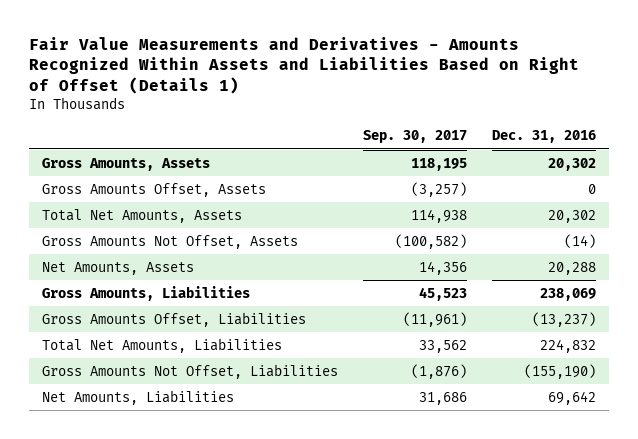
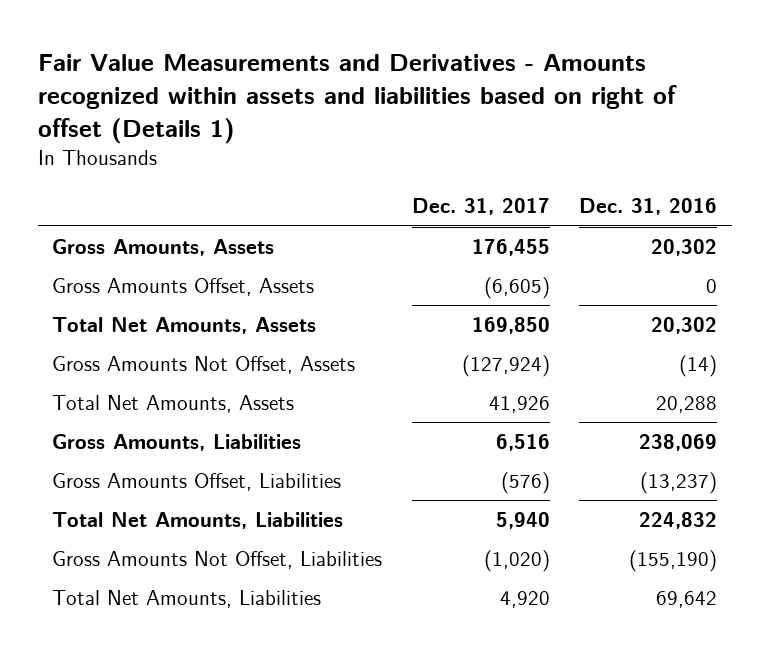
[29,36,580,95] Fair Value Measurements and Derivatives - Amounts Recognized Within Assets and Liabilities Based on Right of Offset (Details 1) -> [37,53,677,144] Fair Value Measurements and Derivatives - Amounts recognized within assets and liabilities based on right of offset (Details 1)
[362,130,467,144] Sep. 30, 2017 -> none
none -> [411,198,550,216] Dec. 31, 2017
[41,261,194,275] Net Amounts, Assets -> [52,395,295,414] Total Net Amounts, Assets
[41,389,234,405] Net Amounts, Liabilities -> [52,590,322,609] Total Net Amounts, Liabilities

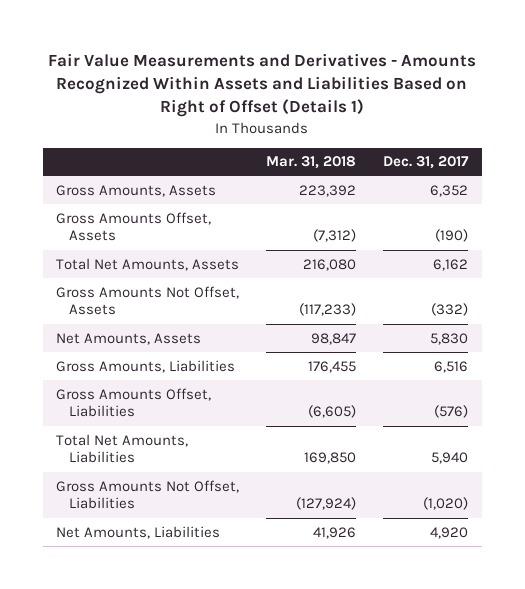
[37,53,677,144] Fair Value Measurements and Derivatives - Amounts recognized within assets and liabilities based on right of offset (Details 1) -> [48,52,477,118] Fair Value Measurements and Derivatives - Amounts Recognized Within Assets and Liabilities Based on Right of Offset (Details 1)
[579,198,718,216] Dec. 31, 2016 -> none
none -> [266,156,357,170] Mar. 31, 2018
[471,239,550,257] 176,455 -> [430,184,469,197] 6,352
[483,277,550,300] (6,605) -> [435,229,469,243] (190)
[471,317,550,335] 169,850 -> [433,258,469,271] 6,162
[461,355,550,378] (127,924) -> [431,303,469,317] (332)
[52,395,295,414] Total Net Amounts, Assets -> [56,332,202,345] Net Amounts, Assets
[488,396,550,414] 41,926 -> [430,332,469,345] 5,830
[52,590,322,609] Total Net Amounts, Liabilities -> [56,525,221,539] Net Amounts, Liabilities

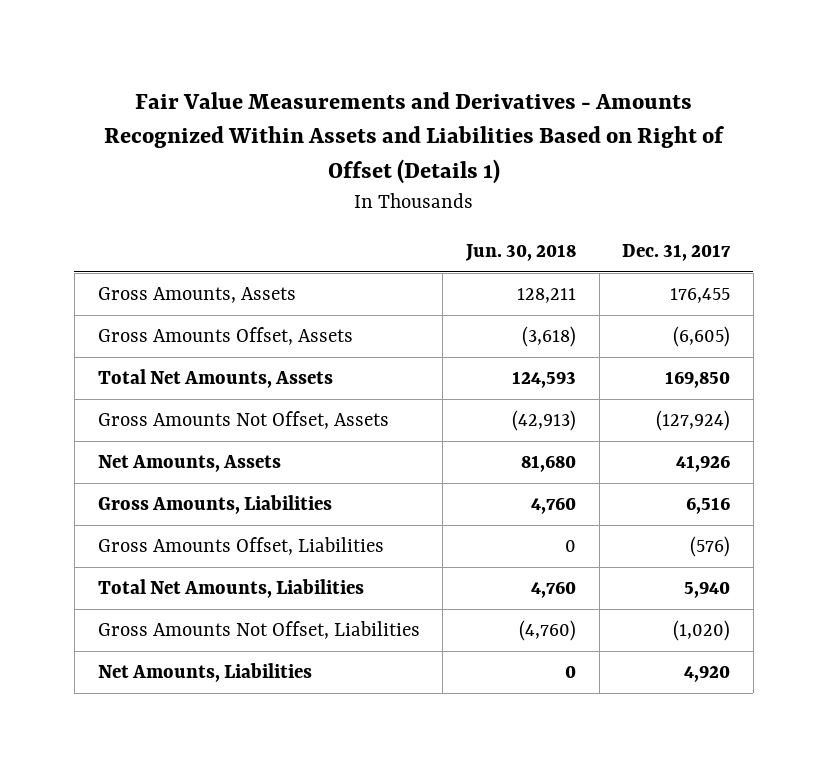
[266,156,357,170] Mar. 31, 2018 -> none
none -> [464,244,576,262] Jun. 30, 2018
[430,184,469,197] 6,352 -> [670,288,731,304] 176,455
[435,229,469,243] (190) -> [673,326,731,348] (6,605)
[433,258,469,271] 6,162 -> [665,371,731,389] 169,850
[431,303,469,317] (332) -> [656,410,731,432] (127,924)
[430,332,469,345] 5,830 -> [676,455,731,473] 41,926

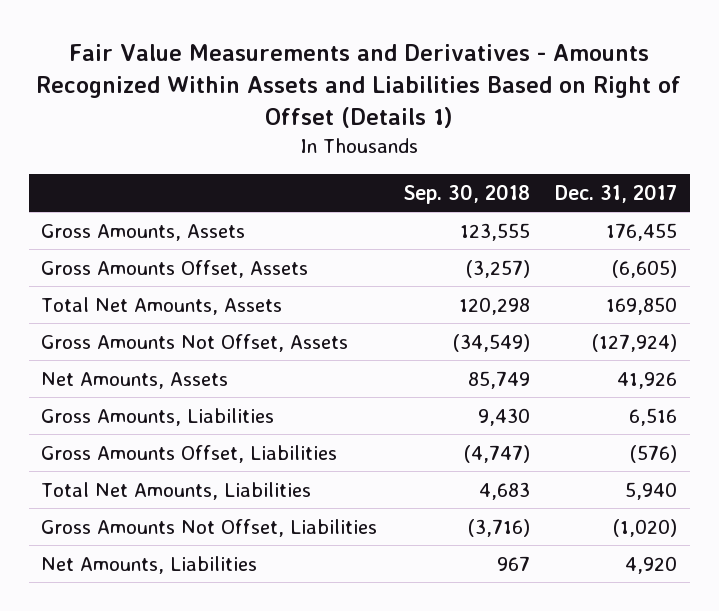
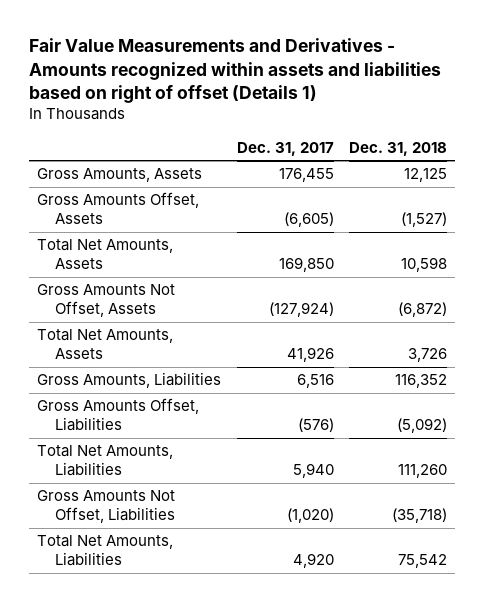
[36,43,682,129] Fair Value Measurements and Derivatives - Amounts Recognized Within Assets and Liabilities Based on Right of Offset (Details 1) -> [28,38,441,104] Fair Value Measurements and Derivatives - Amounts recognized within assets and liabilities based on right of offset (Details 1)
[402,183,530,204] Sep. 30, 2018 -> none
none -> [349,141,448,156] Dec. 31, 2018
[41,371,229,389] Net Amounts, Assets -> [36,329,173,360] Total Net Amounts, Assets
[41,555,258,574] Net Amounts, Liabilities -> [36,535,173,567] Total Net Amounts, Liabilities

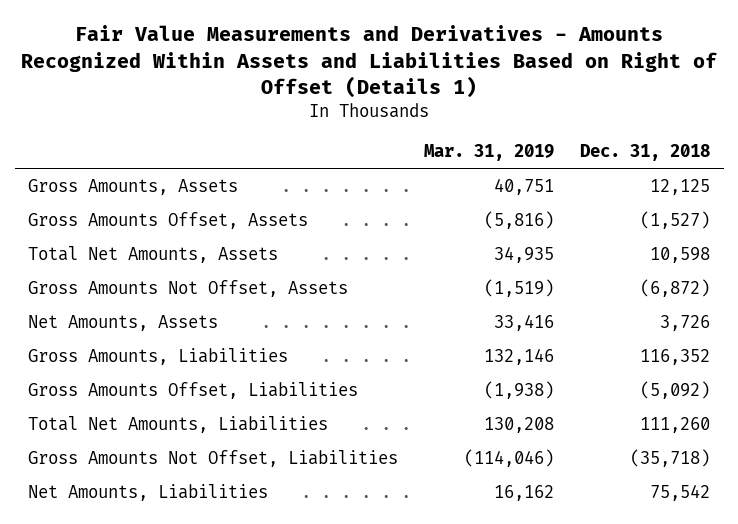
[28,38,441,104] Fair Value Measurements and Derivatives - Amounts recognized within assets and liabilities based on right of offset (Details 1) -> [21,25,718,99] Fair Value Measurements and Derivatives - Amounts Recognized Within Assets and Liabilities Based on Right of Offset (Details 1)
[236,141,334,156] Dec. 31, 2017 -> none
none -> [424,144,555,162] Mar. 31, 2019
[36,329,173,360] Total Net Amounts, Assets -> [27,315,218,332] Net Amounts, Assets
[36,535,173,567] Total Net Amounts, Liabilities -> [27,484,268,502] Net Amounts, Liabilities

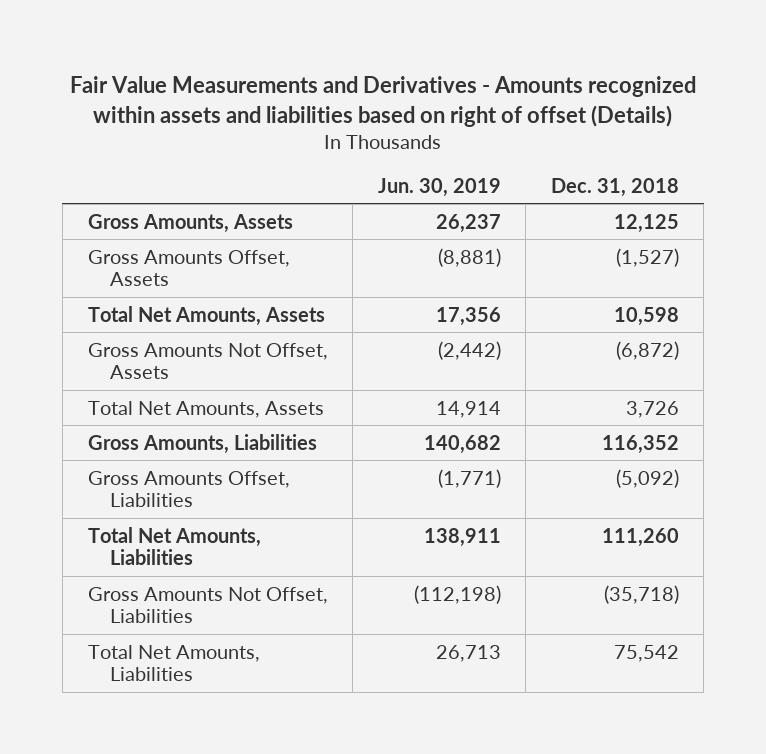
[21,25,718,99] Fair Value Measurements and Derivatives - Amounts Recognized Within Assets and Liabilities Based on Right of Offset (Details 1) -> [70,75,697,127] Fair Value Measurements and Derivatives - Amounts recognized within assets and liabilities based on right of offset (Details)
[424,144,555,162] Mar. 31, 2019 -> none
none -> [377,177,501,197] Jun. 30, 2019
[27,315,218,332] Net Amounts, Assets -> [87,400,324,418] Total Net Amounts, Assets
[27,484,268,502] Net Amounts, Liabilities -> [87,644,260,682] Total Net Amounts, Liabilities

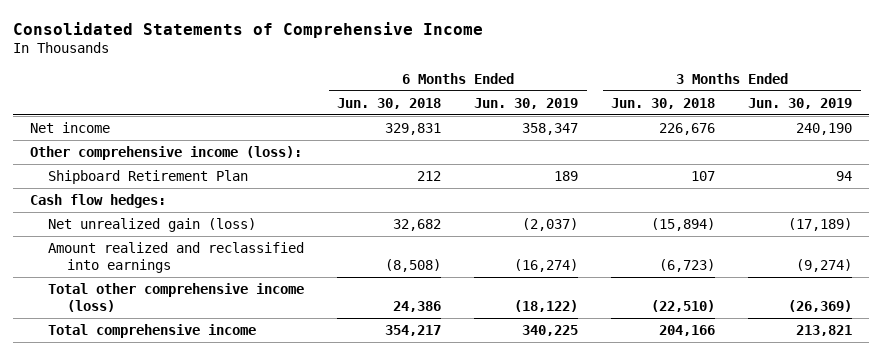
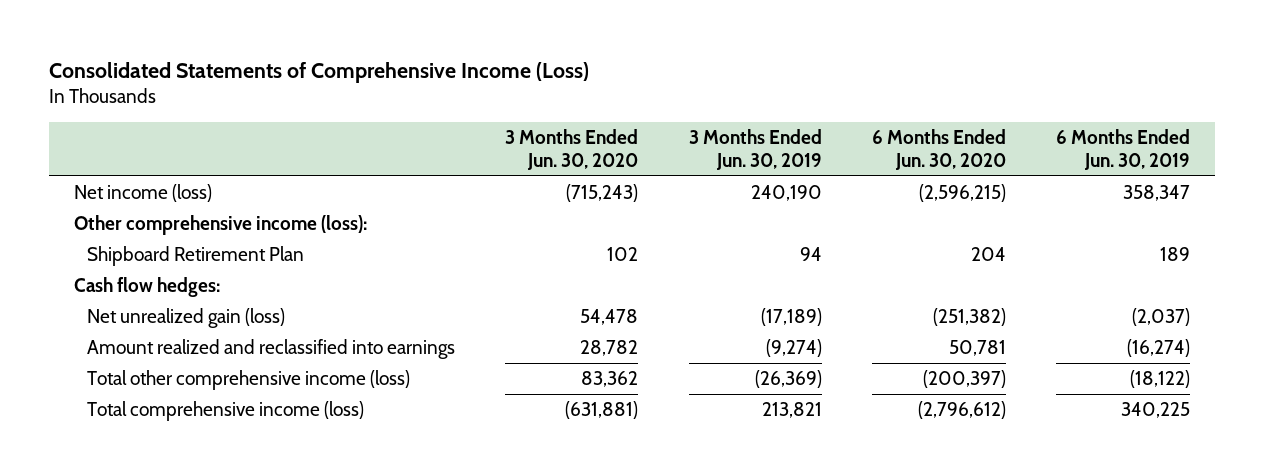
[13,21,484,38] Consolidated Statements of Comprehensive Income -> [48,61,589,83] Consolidated Statements of Comprehensive Income (Loss)
[337,97,442,109] Jun. 30, 2018 -> none
[611,97,716,109] Jun. 30, 2018 -> none
none -> [505,129,639,170] 3 Months Ended Jun. 30, 2020
none -> [872,129,1007,170] 6 Months Ended Jun. 30, 2020
[29,121,110,133] Net income -> [73,184,212,203] Net income (loss)
[48,323,257,338] Total comprehensive income -> [87,401,365,422] Total comprehensive income (loss)

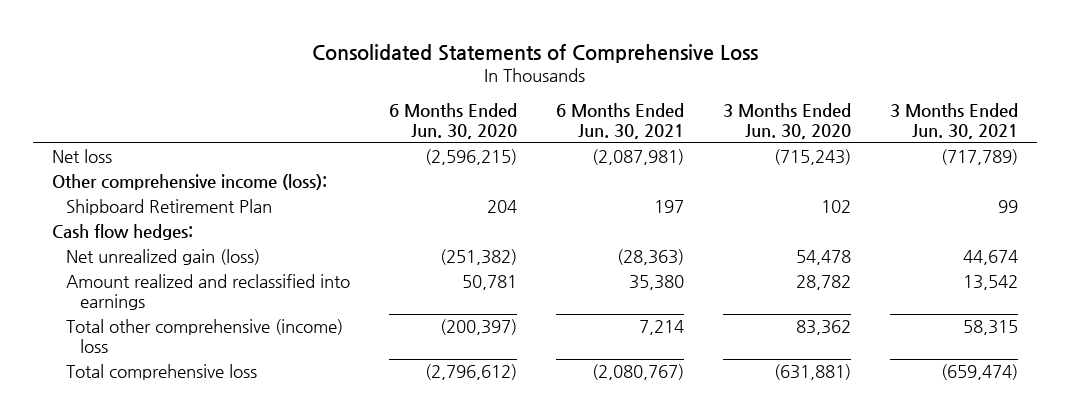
[48,61,589,83] Consolidated Statements of Comprehensive Income (Loss) -> [312,43,759,63] Consolidated Statements of Comprehensive Loss
[688,129,822,170] 3 Months Ended Jun. 30, 2019 -> none
[1056,129,1191,170] 6 Months Ended Jun. 30, 2019 -> none
none -> [556,103,685,140] 6 Months Ended Jun. 30, 2021
none -> [889,103,1018,140] 3 Months Ended Jun. 30, 2021
[73,184,212,203] Net income (loss) -> [52,149,113,164] Net loss
[87,370,411,391] Total other comprehensive income (loss) -> [66,319,344,353] Total other comprehensive (income) loss
[87,401,365,422] Total comprehensive income (loss) -> [66,364,258,381] Total comprehensive loss

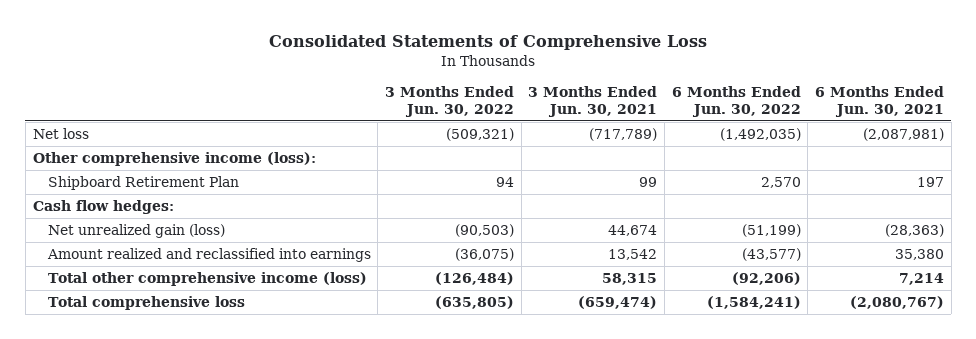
[389,103,518,140] 6 Months Ended Jun. 30, 2020 -> none
[723,103,852,140] 3 Months Ended Jun. 30, 2020 -> none
none -> [384,86,514,117] 3 Months Ended Jun. 30, 2022
none -> [671,86,801,117] 6 Months Ended Jun. 30, 2022
[66,319,344,353] Total other comprehensive (income) loss -> [47,272,367,287] Total other comprehensive income (loss)

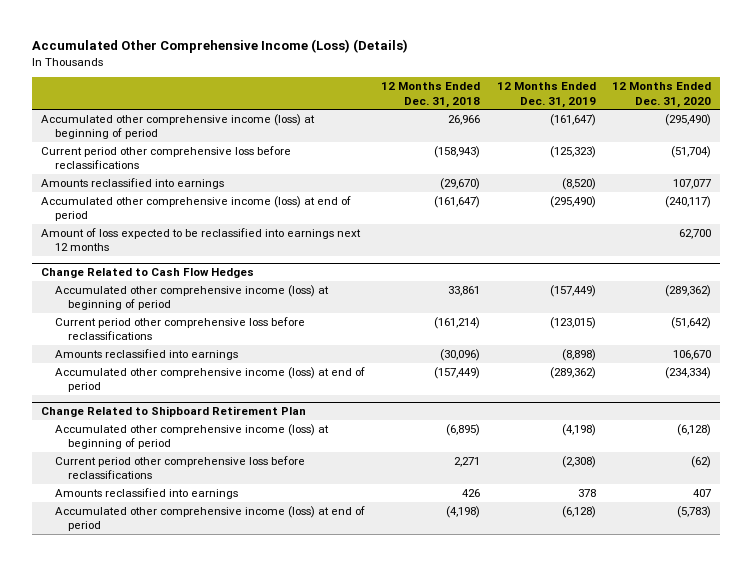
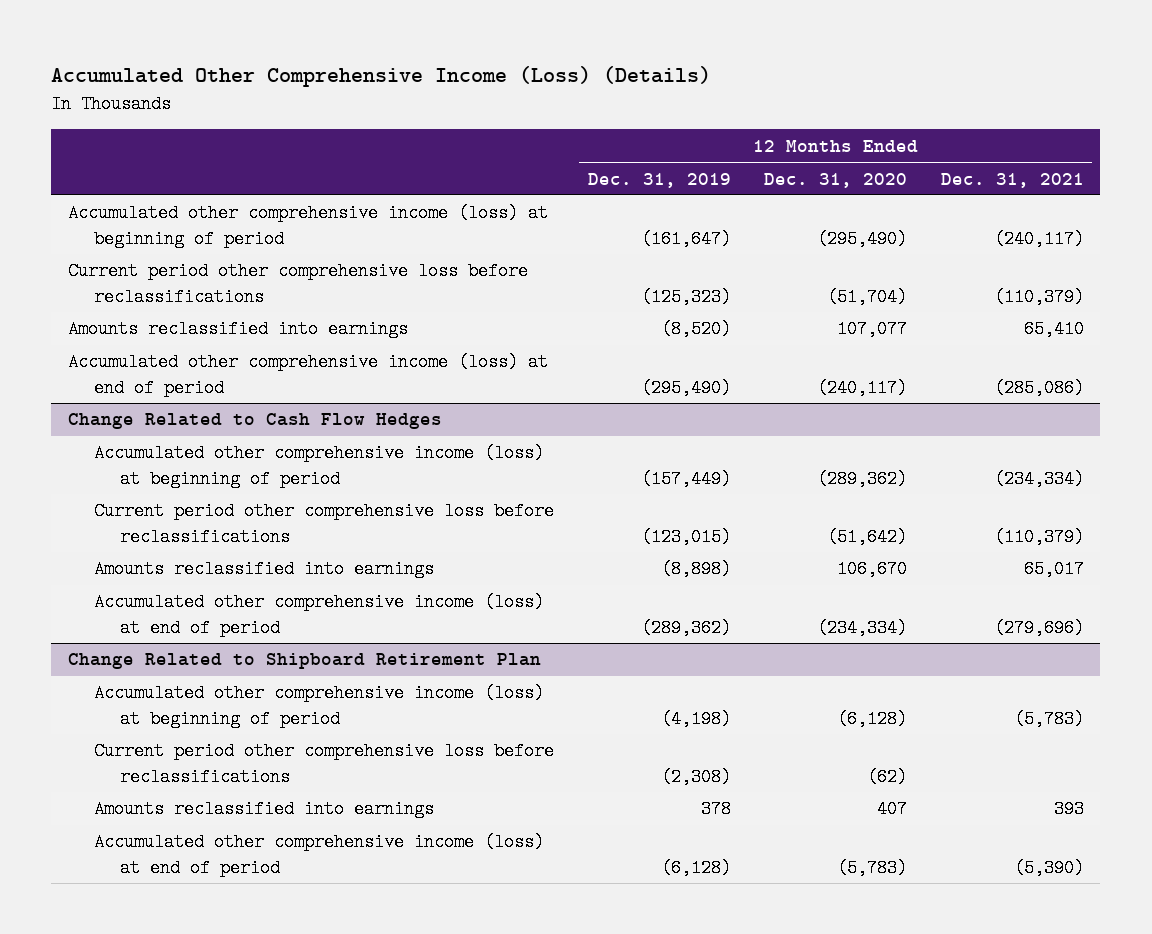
[381,82,481,108] 12 Months Ended Dec. 31, 2018 -> none
none -> [940,172,1084,188] Dec. 31, 2021
[40,228,361,252] Amount of loss expected to be reclassified into earnings next 12 months -> none

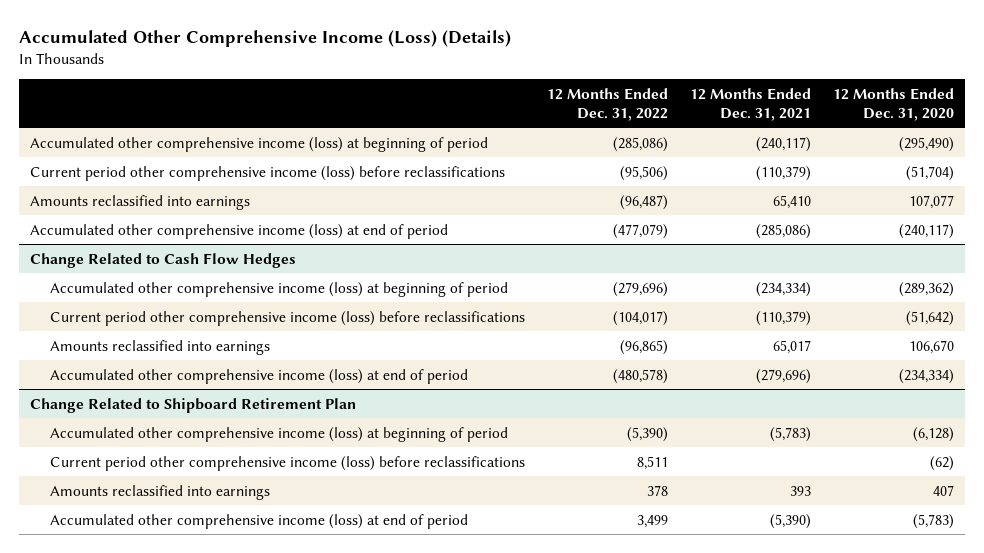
[587,172,731,188] Dec. 31, 2019 -> none
none -> [546,87,668,121] 12 Months Ended Dec. 31, 2022
[68,262,529,306] Current period other comprehensive loss before reclassifications -> [29,165,505,181] Current period other comprehensive income (loss) before reclassifications
[94,502,555,546] Current period other comprehensive loss before reclassifications -> [49,310,525,326] Current period other comprehensive income (loss) before reclassifications
[94,742,555,786] Current period other comprehensive loss before reclassifications -> [49,455,525,471] Current period other comprehensive income (loss) before reclassifications

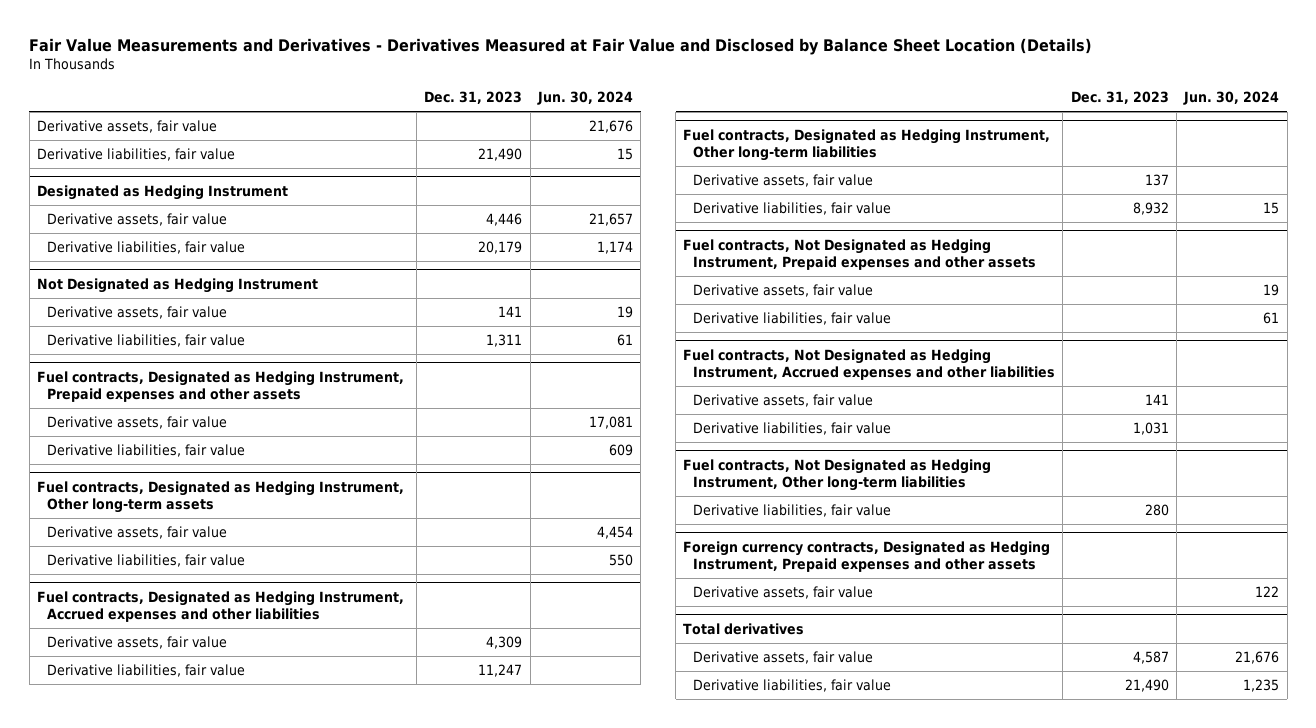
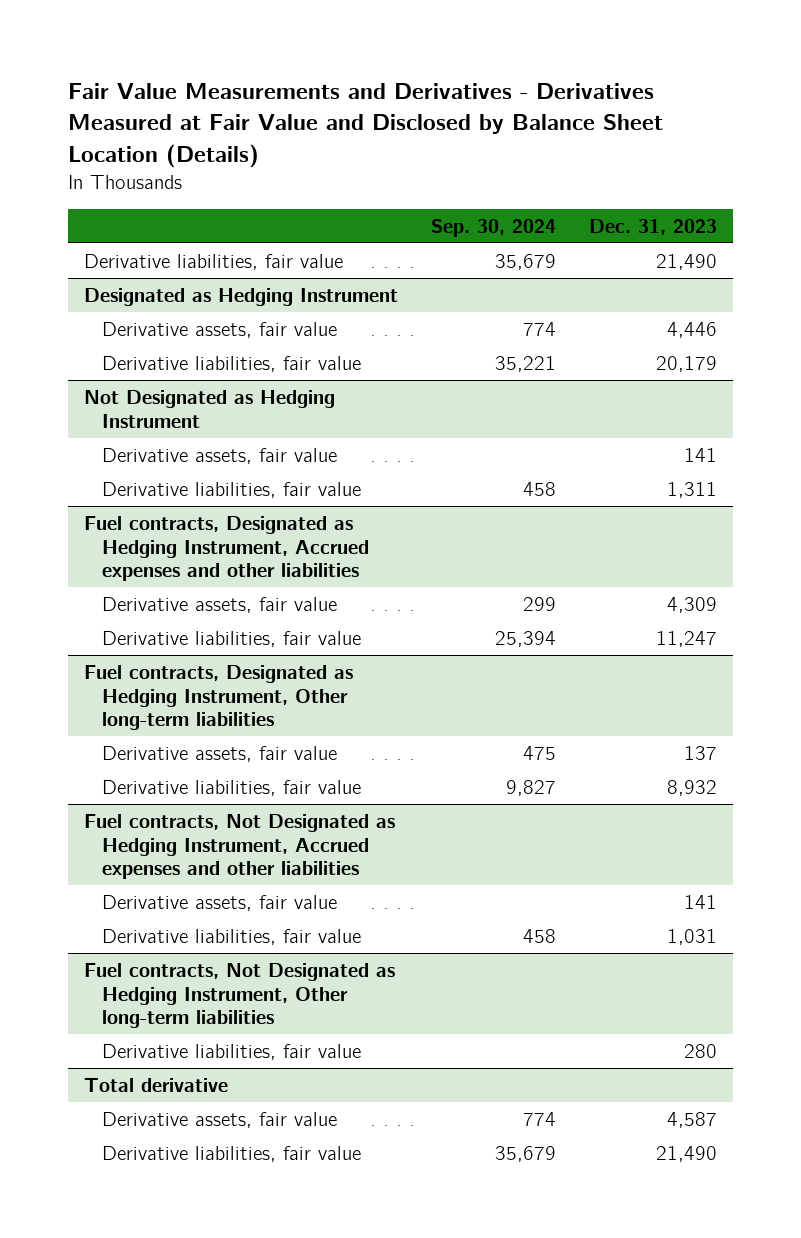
[537,91,634,106] Jun. 30, 2024 -> none
none -> [430,218,556,237] Sep. 30, 2024
[36,120,217,134] Derivative assets, fair value -> none
[36,370,404,403] Fuel contracts, Designated as Hedging Instrument, Prepaid expenses and other assets -> none
[46,416,227,430] Derivative assets, fair value -> none
[46,444,245,458] Derivative liabilities, fair value -> none
[36,480,404,514] Fuel contracts, Designated as Hedging Instrument, Other long-term assets -> none
[46,526,227,540] Derivative assets, fair value -> none
[46,554,245,568] Derivative liabilities, fair value -> none
[683,238,1037,271] Fuel contracts, Not Designated as Hedging Instrument, Prepaid expenses and other assets -> none
[693,284,874,298] Derivative assets, fair value -> none
[693,312,892,326] Derivative liabilities, fair value -> none
[683,540,1051,573] Foreign currency contracts, Designated as Hedging Instrument, Prepaid expenses and other assets -> none
[693,586,874,600] Derivative assets, fair value -> none
[683,622,805,635] Total derivatives -> [84,1077,229,1092] Total derivative

